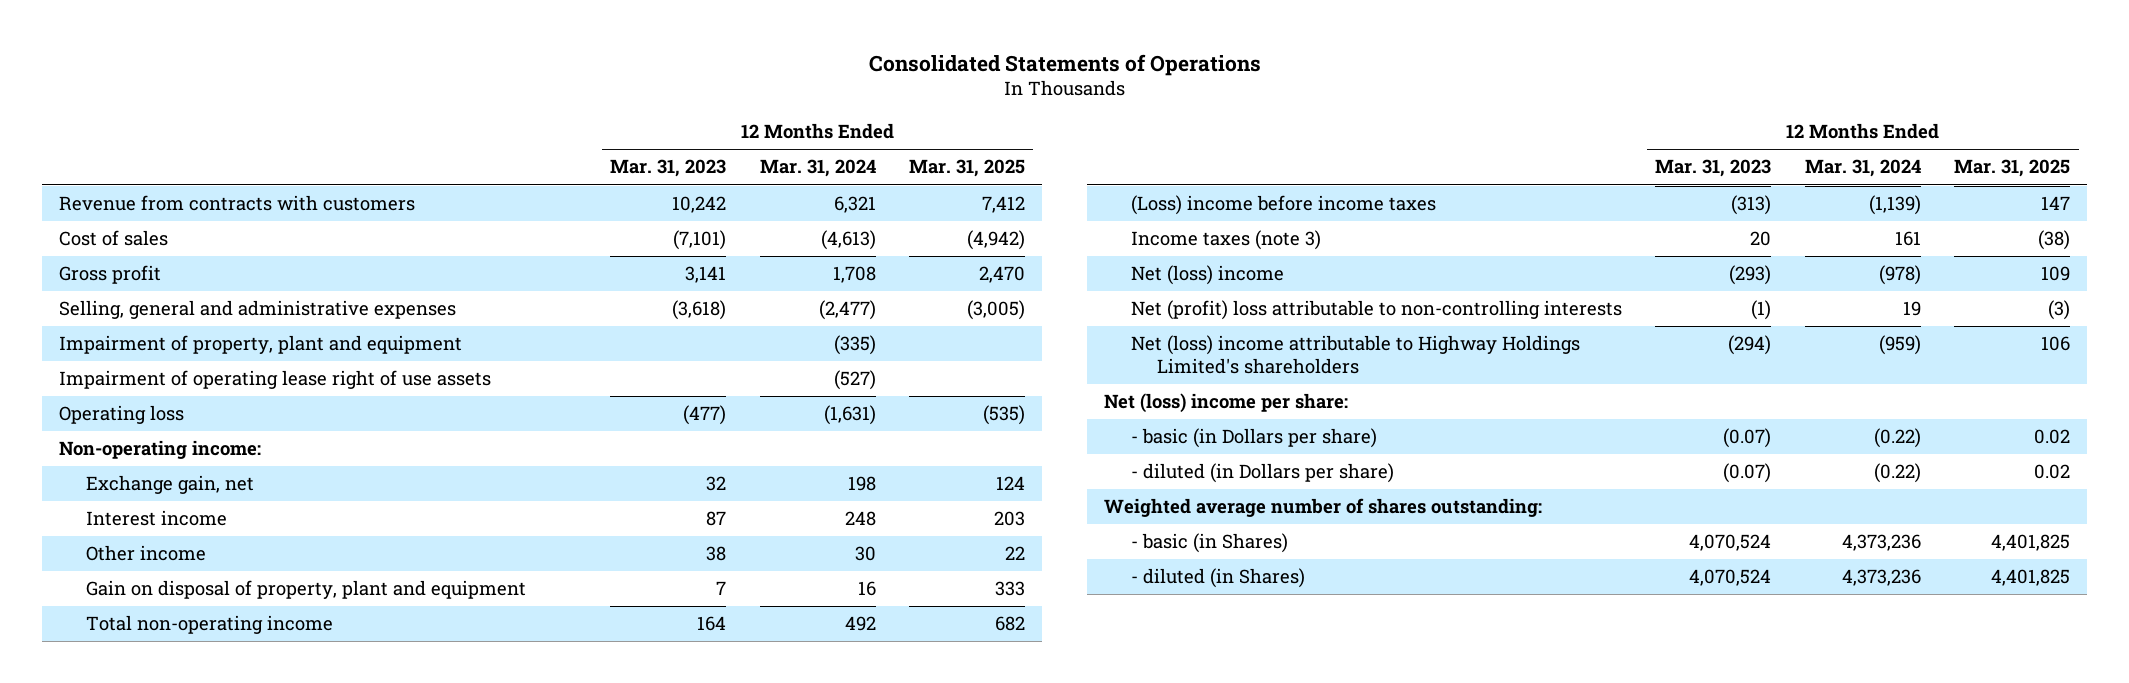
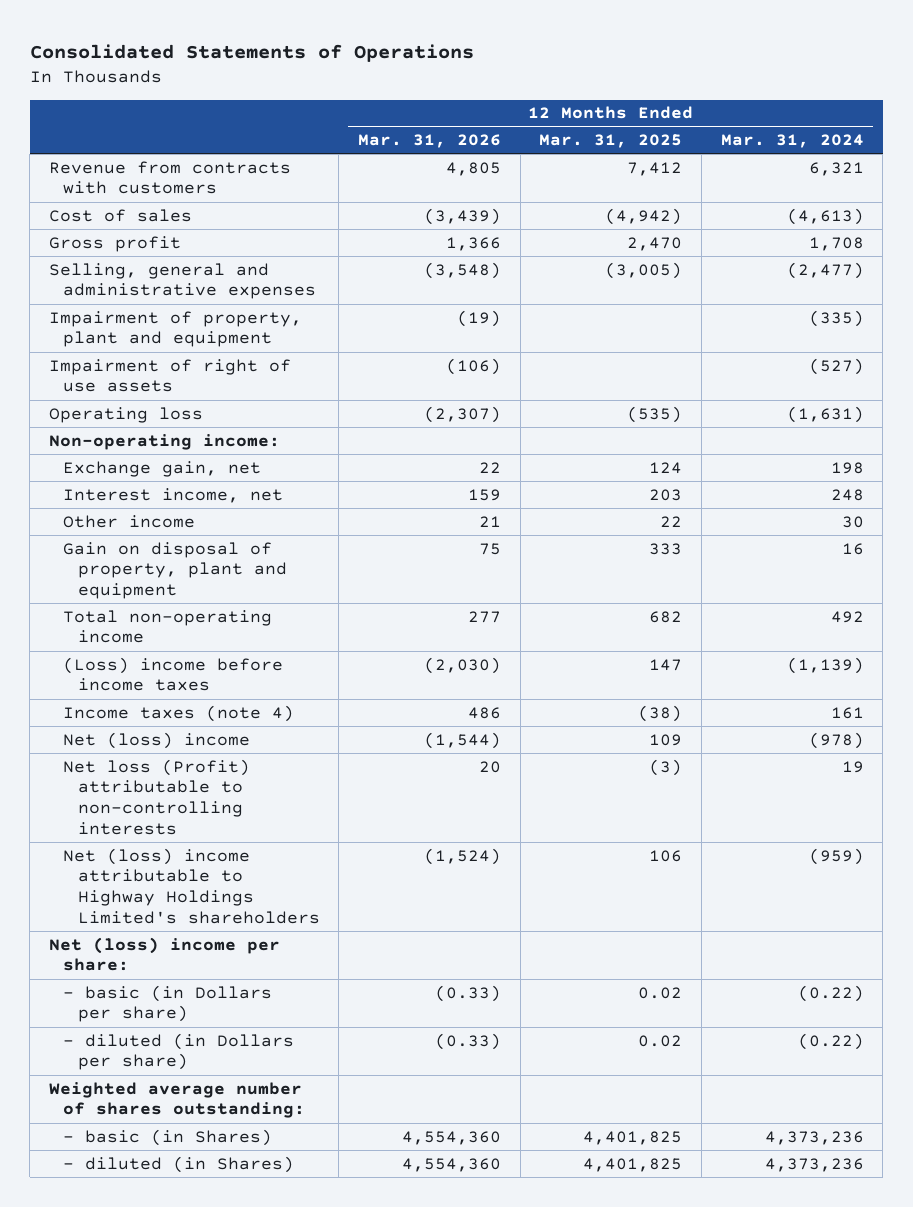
[610,159,727,178] Mar. 31, 2023 -> none
none -> [357,133,501,148] Mar. 31, 2026
[59,370,492,390] Impairment of operating lease right of use assets -> [49,358,292,393] Impairment of right of use assets
[85,510,227,527] Interest income -> [63,487,284,503] Interest income, net
[1130,230,1321,251] Income taxes (note 3) -> [63,704,295,722] Income taxes (note 4)
[1130,300,1622,321] Net (profit) loss attributable to non-controlling interests -> [63,758,251,836] Net loss (Profit) attributable to non-controlling interests

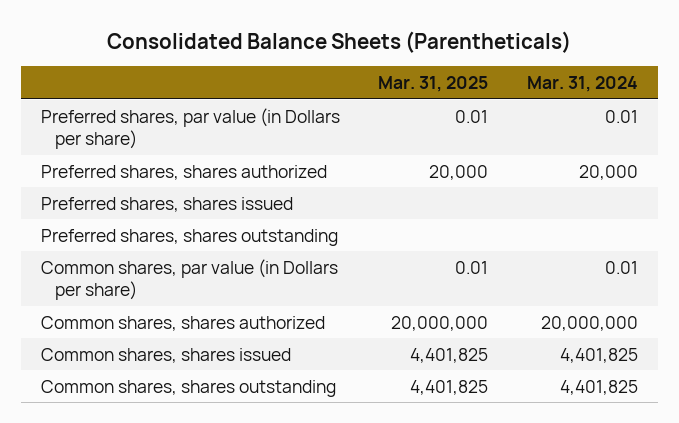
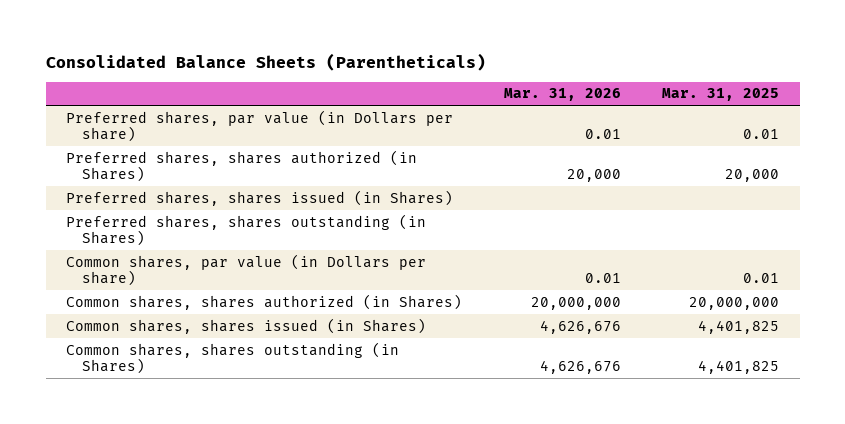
[527,76,639,93] Mar. 31, 2024 -> none
none -> [503,88,621,102] Mar. 31, 2026
[40,164,327,180] Preferred shares, shares authorized -> [66,149,418,183] Preferred shares, shares authorized (in Shares)
[40,196,293,212] Preferred shares, shares issued -> [66,189,454,206] Preferred shares, shares issued (in Shares)
[40,228,338,246] Preferred shares, shares outstanding -> [66,213,427,247] Preferred shares, shares outstanding (in Shares)
[40,315,325,331] Common shares, shares authorized -> [66,293,463,310] Common shares, shares authorized (in Shares)
[40,347,291,363] Common shares, shares issued -> [66,317,427,334] Common shares, shares issued (in Shares)
[40,379,336,397] Common shares, shares outstanding -> [66,341,400,375] Common shares, shares outstanding (in Shares)

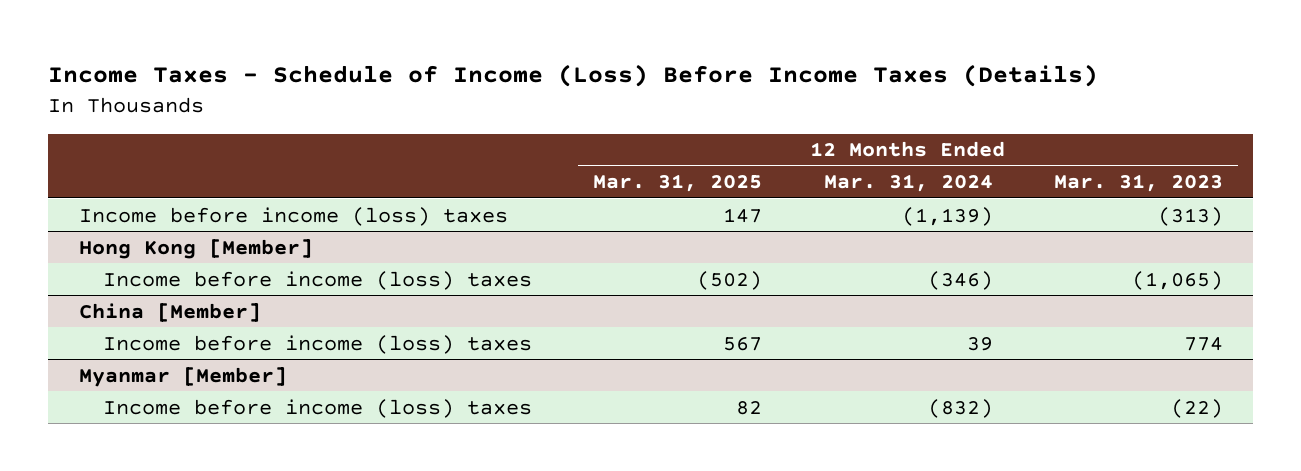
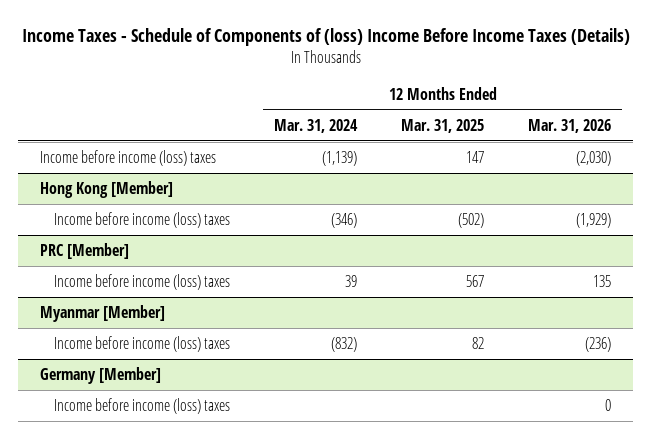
[48,64,1099,88] Income Taxes - Schedule of Income (Loss) Before Income Taxes (Details) -> [21,28,630,47] Income Taxes - Schedule of Components of (loss) Income Before Income Taxes (Details)
[1053,174,1223,193] Mar. 31, 2023 -> none
none -> [528,118,612,133] Mar. 31, 2026
[78,302,261,322] China [Member] -> [40,243,130,260] PRC [Member]
none -> [40,367,162,385] Germany [Member]
none -> [54,398,231,415] Income before income (loss) taxes

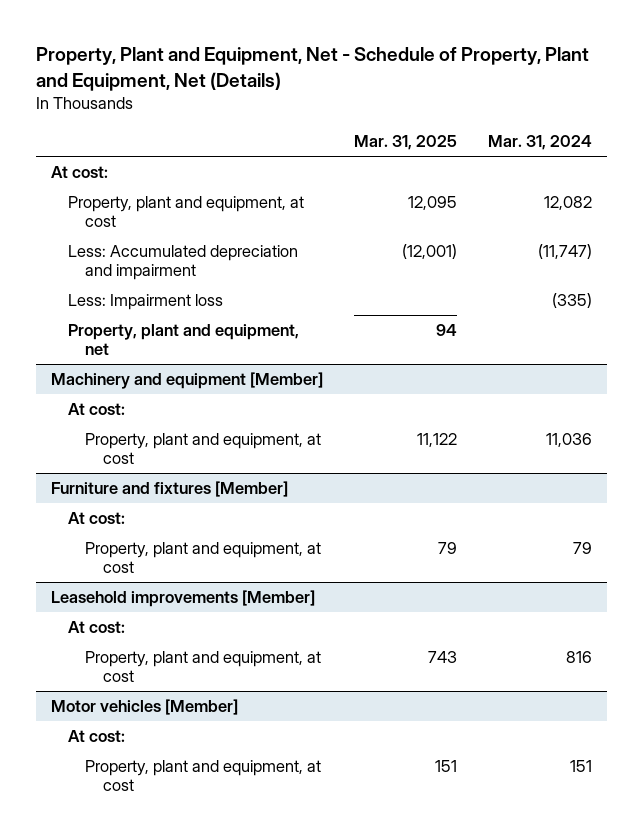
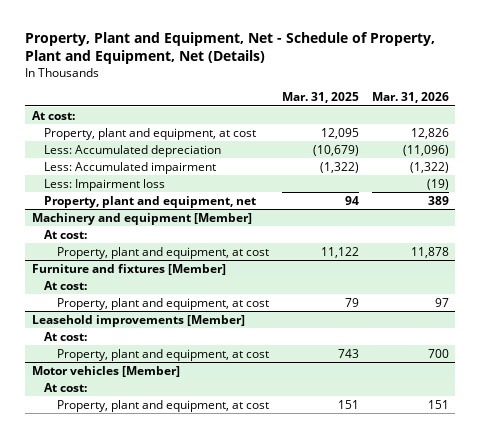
[487,134,592,150] Mar. 31, 2024 -> none
none -> [371,91,449,103] Mar. 31, 2026
[68,245,299,281] Less: Accumulated depreciation and impairment -> [44,144,222,157] Less: Accumulated depreciation
[402,244,458,260] (12,001) -> [312,144,359,156] (10,679)
none -> [44,161,217,174] Less: Accumulated impairment

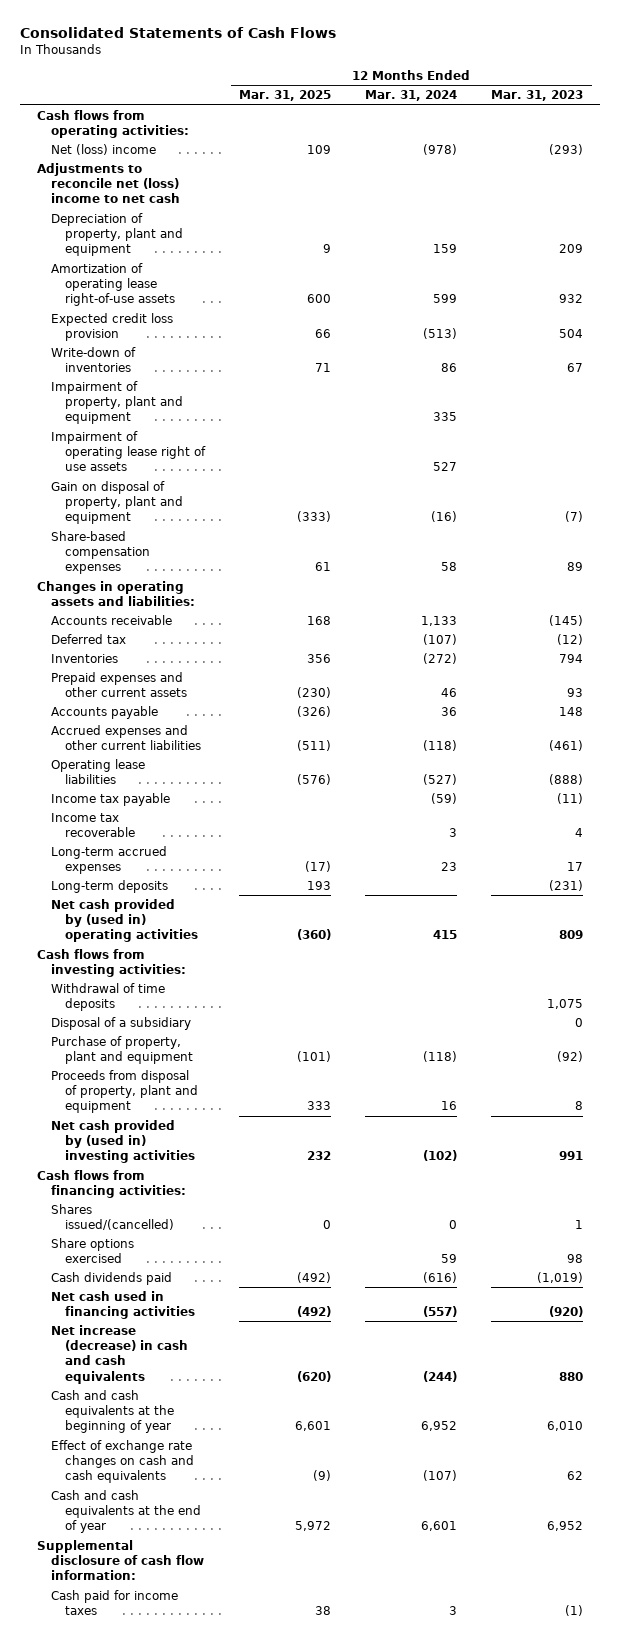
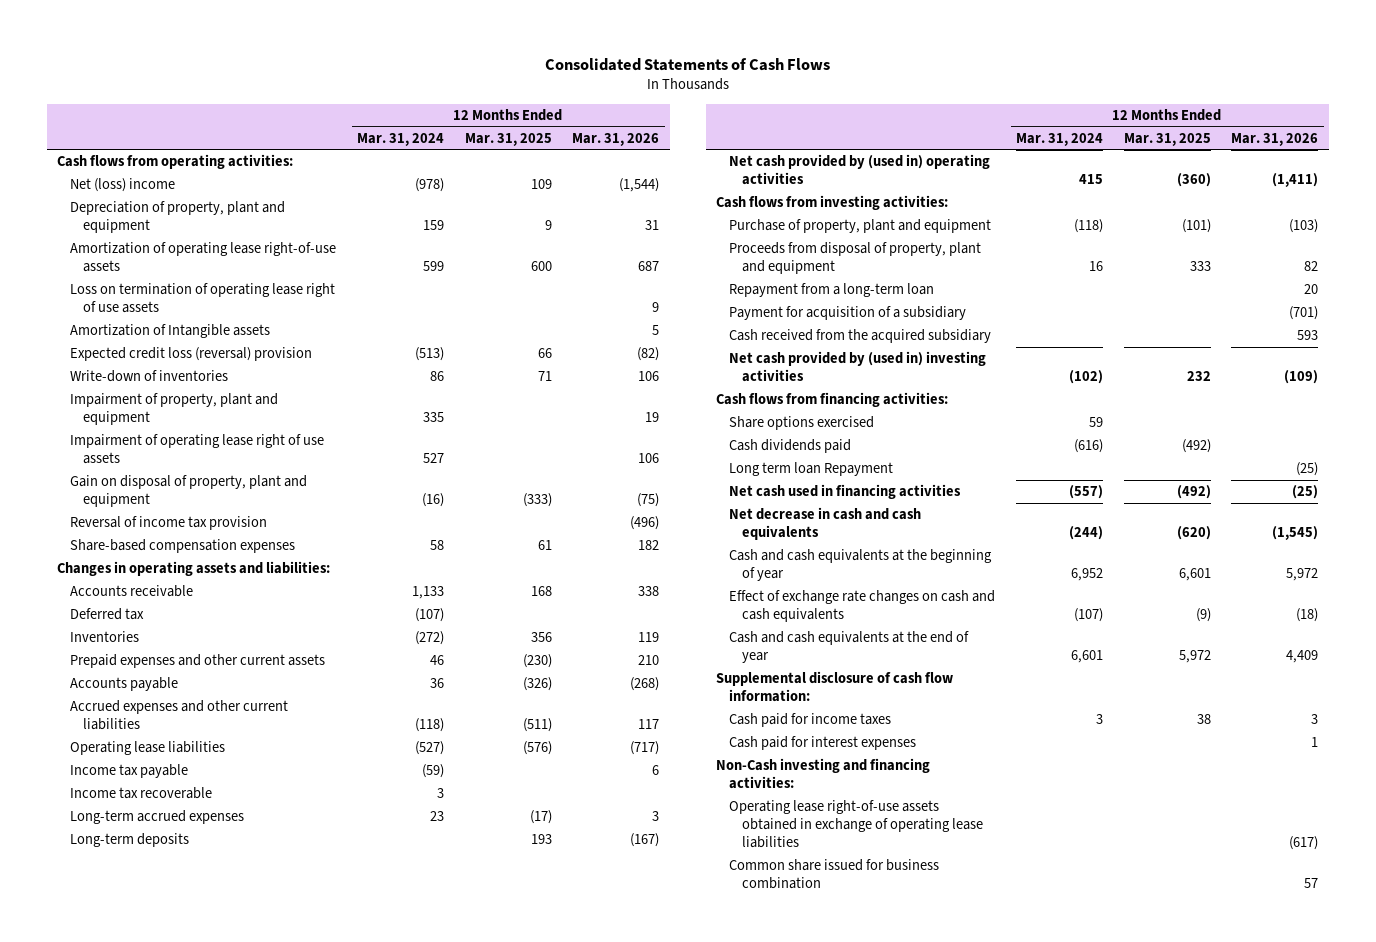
[491,90,584,102] Mar. 31, 2023 -> none
none -> [572,132,660,146] Mar. 31, 2026
[37,162,181,204] Adjustments to reconcile net (loss) income to net cash -> none
none -> [70,283,336,314] Loss on termination of operating lease right of use assets
none -> [70,324,271,339] Amortization of Intangible assets
[51,312,174,342] Expected credit loss provision -> [70,347,313,362] Expected credit loss (reversal) provision
none -> [70,516,268,531] Reversal of income tax provision
[51,982,166,1012] Withdrawal of time deposits -> none
[51,1016,192,1030] Disposal of a subsidiary -> none
none -> [728,283,934,298] Repayment from a long-term loan
none -> [728,306,966,321] Payment for acquisition of a subsidiary
none -> [728,329,991,344] Cash received from the acquired subsidiary
[51,1203,174,1231] Shares issued/(cancelled) -> none
none -> [728,462,893,477] Long term loan Repayment
[51,1324,188,1384] Net increase (decrease) in cash and cash equivalents -> [728,507,921,541] Net decrease in cash and cash equivalents
none -> [728,736,916,751] Cash paid for interest expenses
none -> [716,758,931,790] Non-Cash investing and financing activities:
none -> [728,800,983,849] Operating lease right-of-use assets obtained in exchange of operating lease liabilities
none -> [728,859,939,890] Common share issued for business combination

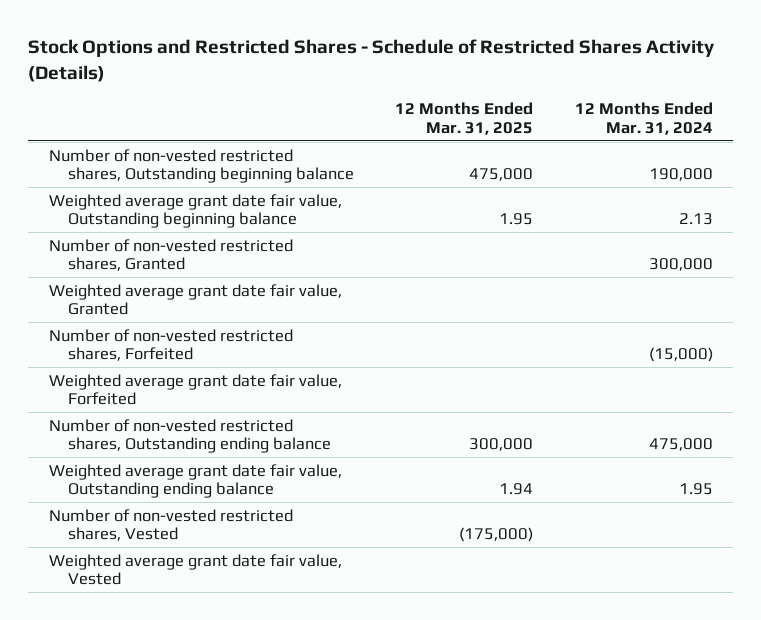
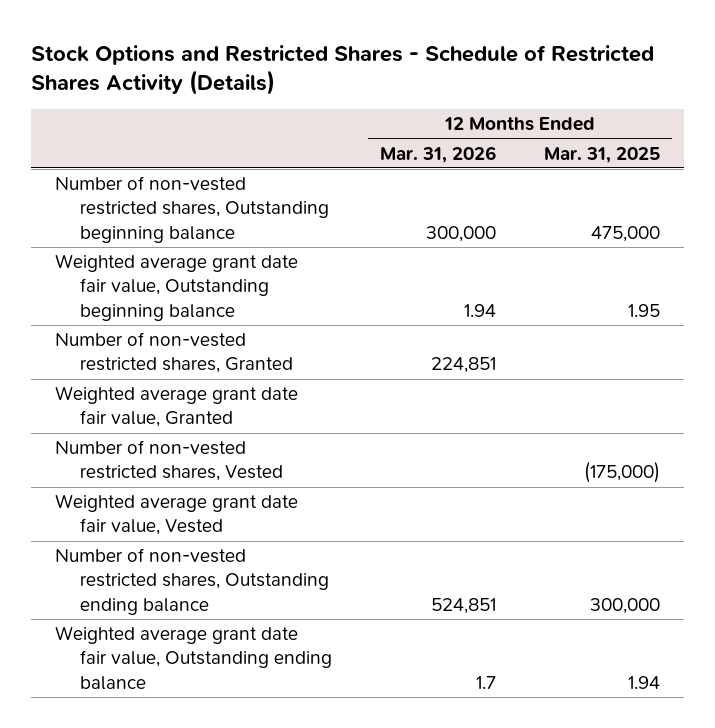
[574,101,713,135] 12 Months Ended Mar. 31, 2024 -> none
none -> [380,145,497,163] Mar. 31, 2026
[48,328,293,362] Number of non-vested restricted shares, Forfeited -> none
[48,373,342,406] Weighted average grant date fair value, Forfeited -> none
[48,418,331,454] Number of non-vested restricted shares, Outstanding ending balance -> [55,548,330,615] Number of non-vested restricted shares, Outstanding ending balance
[48,463,342,499] Weighted average grant date fair value, Outstanding ending balance -> [55,626,333,690] Weighted average grant date fair value, Outstanding ending balance

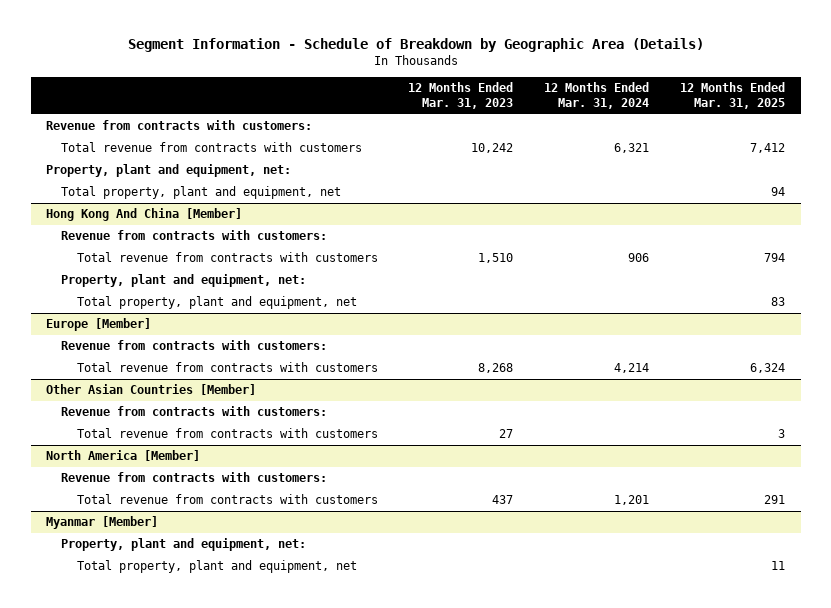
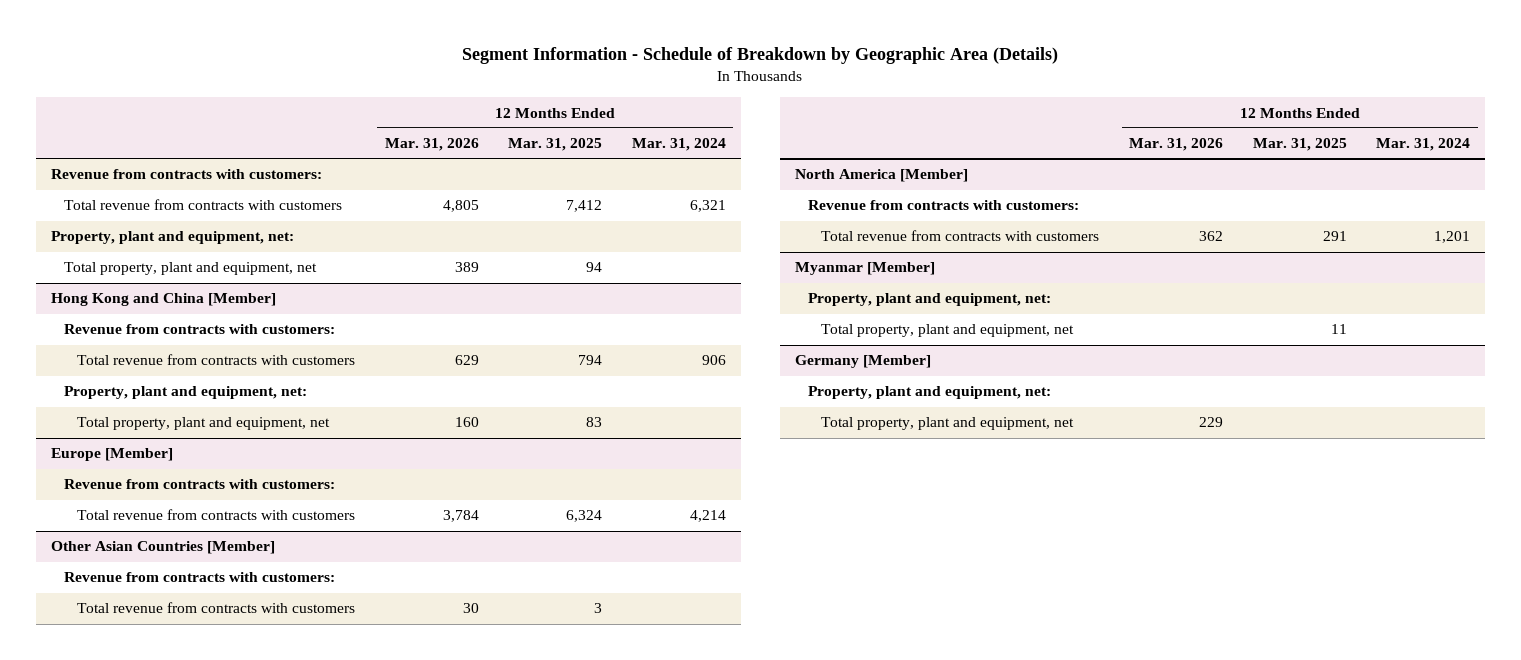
[408,81,514,109] 12 Months Ended Mar. 31, 2023 -> none
none -> [384,138,479,152] Mar. 31, 2026
[46,208,243,222] Hong Kong And China [Member] -> [50,293,276,307] Hong Kong and China [Member]
none -> [794,355,931,369] Germany [Member]
none -> [808,386,1052,400] Property, plant and equipment, net:
none -> [821,417,1075,431] Total property, plant and equipment, net

